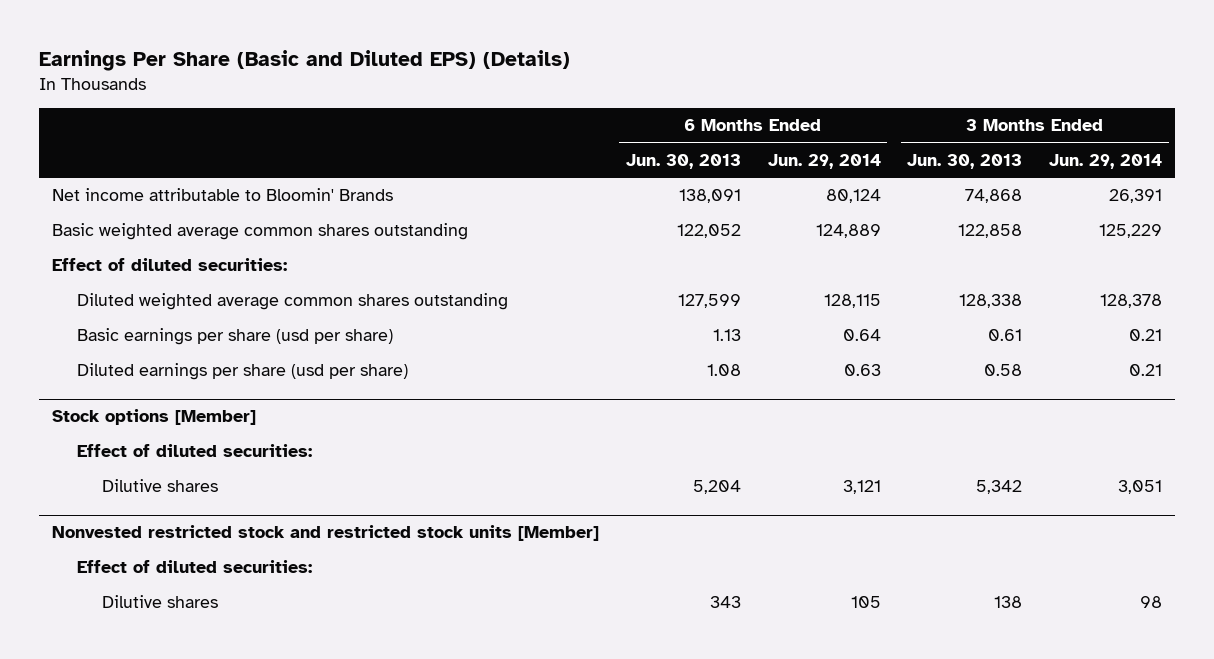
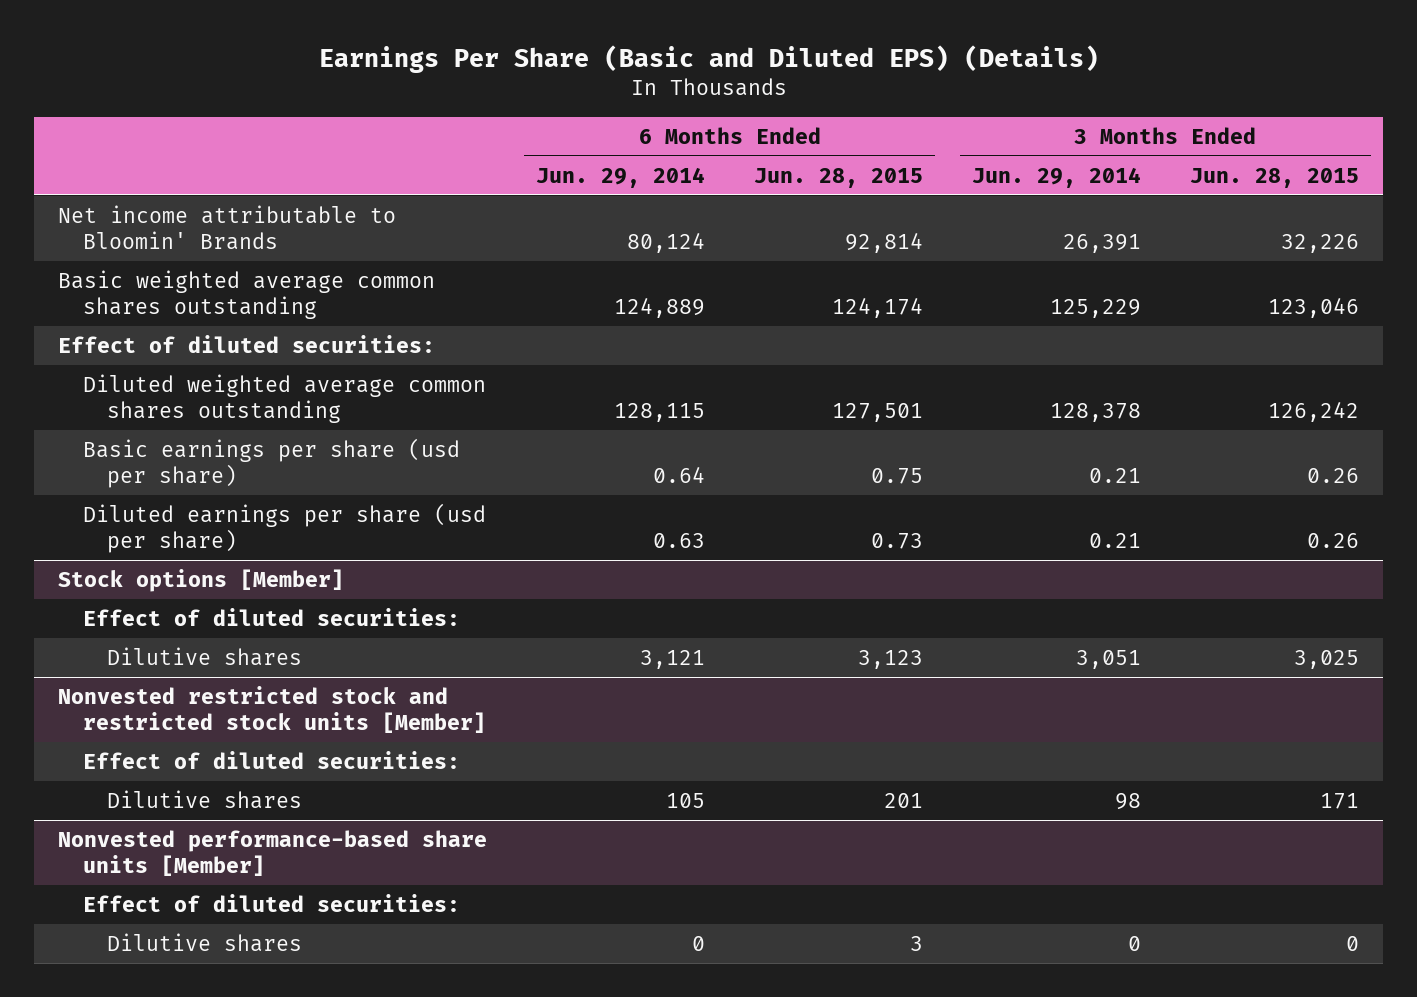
[626,153,742,169] Jun. 30, 2013 -> none
[907,153,1023,169] Jun. 30, 2013 -> none
none -> [754,167,924,188] Jun. 28, 2015
none -> [1189,167,1359,188] Jun. 28, 2015
none -> [58,829,488,876] Nonvested performance-based share units [Member]
none -> [82,893,460,912] Effect of diluted securities:
none -> [106,932,302,952] Dilutive shares

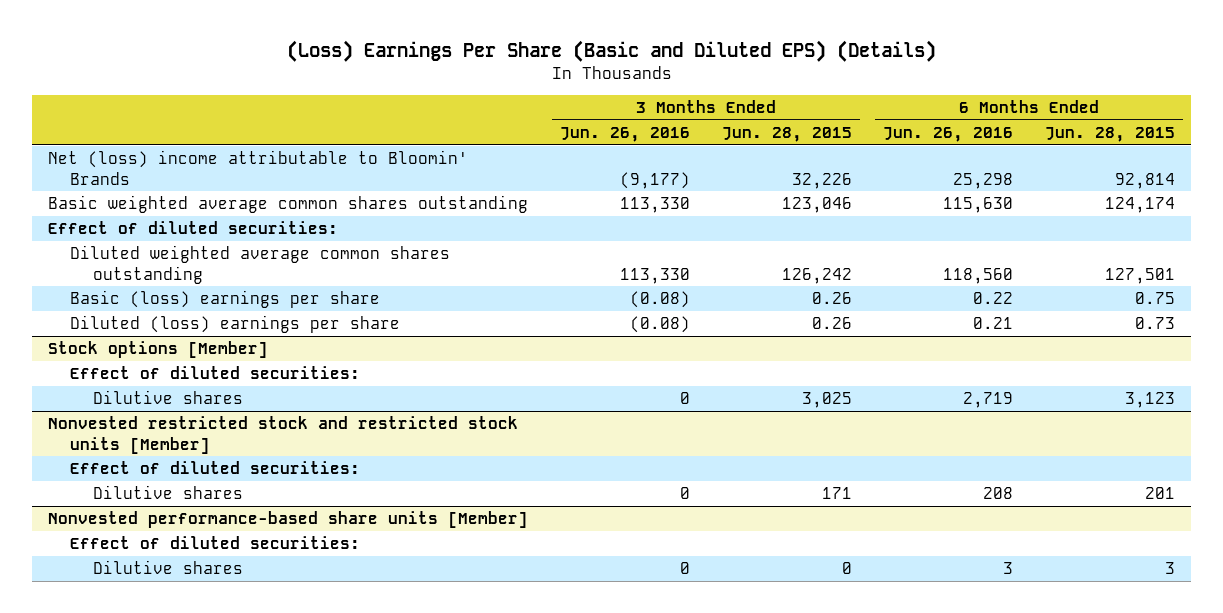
[318,44,1099,73] Earnings Per Share (Basic and Diluted EPS) (Details) -> [286,40,936,63] (Loss) Earnings Per Share (Basic and Diluted EPS) (Details)
[536,166,706,188] Jun. 29, 2014 -> none
[972,166,1142,188] Jun. 29, 2014 -> none
none -> [559,126,690,142] Jun. 26, 2016
none -> [883,126,1014,142] Jun. 26, 2016
[58,204,397,250] Net income attributable to Bloomin' Brands -> [48,149,469,185] Net (loss) income attributable to Bloomin' Brands
[82,437,460,488] Basic earnings per share (usd per share) -> [70,289,381,308] Basic (loss) earnings per share
[82,502,486,553] Diluted earnings per share (usd per share) -> [70,314,401,333] Diluted (loss) earnings per share

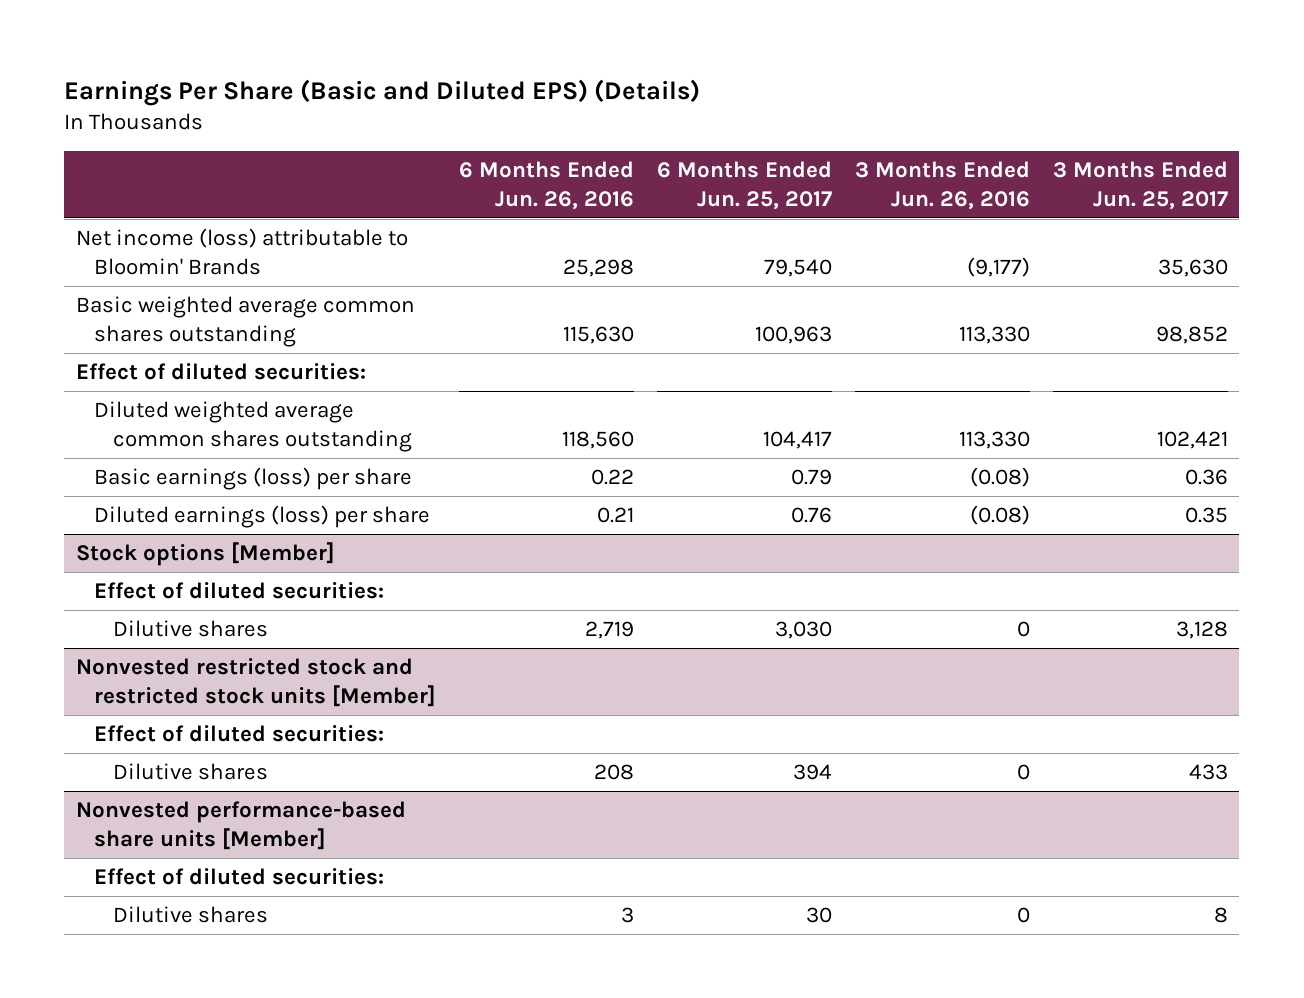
[286,40,936,63] (Loss) Earnings Per Share (Basic and Diluted EPS) (Details) -> [64,78,701,106] Earnings Per Share (Basic and Diluted EPS) (Details)
[721,126,852,142] Jun. 28, 2015 -> none
[1045,126,1176,142] Jun. 28, 2015 -> none
none -> [657,161,833,211] 6 Months Ended Jun. 25, 2017
none -> [1052,161,1228,211] 3 Months Ended Jun. 25, 2017
[48,149,469,185] Net (loss) income attributable to Bloomin' Brands -> [75,227,408,275] Net income (loss) attributable to Bloomin' Brands
[70,289,381,308] Basic (loss) earnings per share -> [94,466,413,490] Basic earnings (loss) per share
[70,314,401,333] Diluted (loss) earnings per share -> [94,504,431,528] Diluted earnings (loss) per share

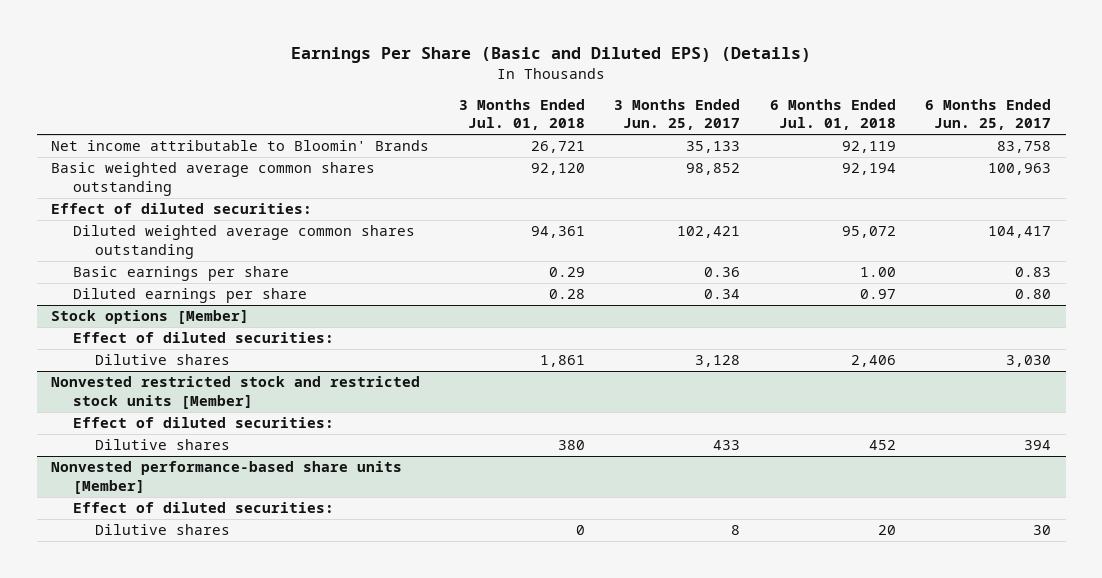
[459,161,635,211] 6 Months Ended Jun. 26, 2016 -> none
[855,161,1031,211] 3 Months Ended Jun. 26, 2016 -> none
none -> [458,98,585,131] 3 Months Ended Jul. 01, 2018
none -> [769,98,896,131] 6 Months Ended Jul. 01, 2018
[75,227,408,275] Net income (loss) attributable to Bloomin' Brands -> [51,140,430,152] Net income attributable to Bloomin' Brands
[764,258,833,277] 79,540 -> [996,141,1051,154] 83,758
[1157,258,1228,277] 35,630 -> [686,141,741,154] 35,133
[94,466,413,490] Basic earnings (loss) per share -> [73,266,290,282] Basic earnings per share
[791,468,833,485] 0.79 -> [1014,267,1051,278] 0.83
[94,504,431,528] Diluted earnings (loss) per share -> [73,288,308,304] Diluted earnings per share
[791,506,833,523] 0.76 -> [1014,289,1051,300] 0.80
[1184,506,1228,523] 0.35 -> [704,289,741,300] 0.34

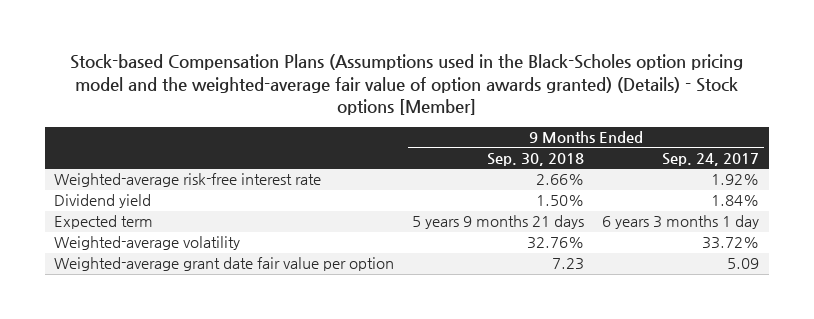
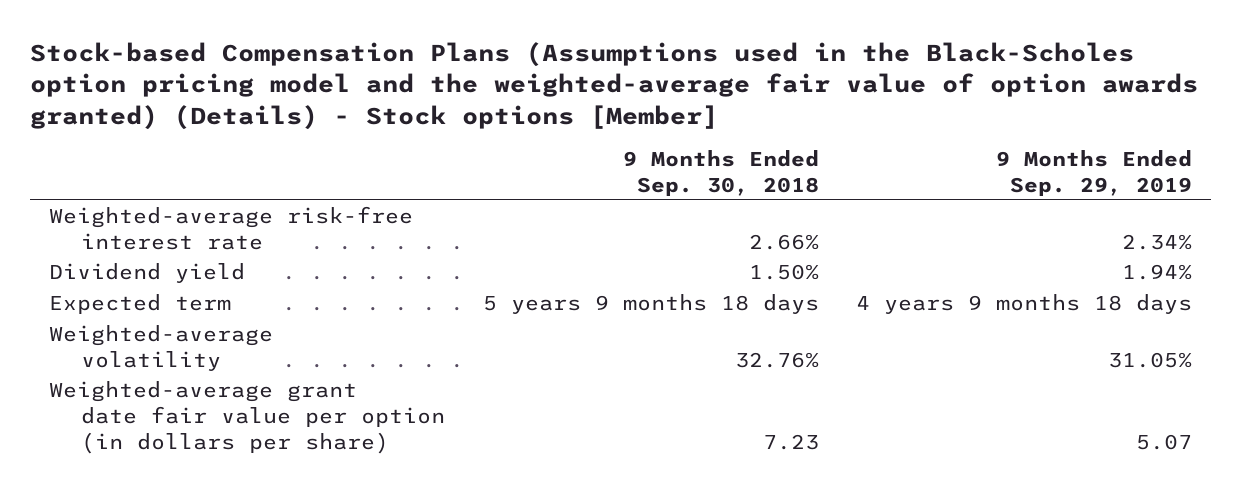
[662,152,760,166] Sep. 24, 2017 -> none
none -> [996,149,1193,196] 9 Months Ended Sep. 29, 2019
[412,215,585,230] 5 years 9 months 21 days -> [482,294,819,315] 5 years 9 months 18 days
[54,257,395,272] Weighted-average grant date fair value per option -> [49,381,445,454] Weighted-average grant date fair value per option (in dollars per share)

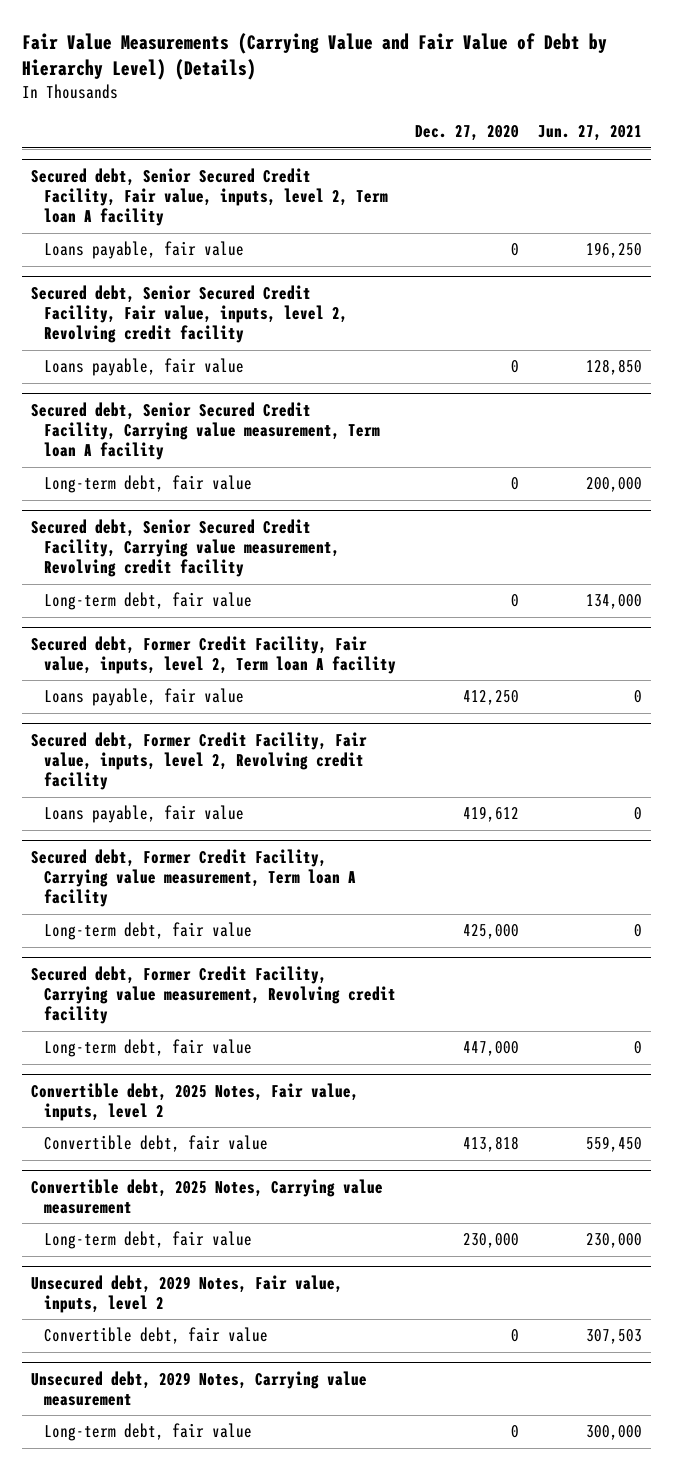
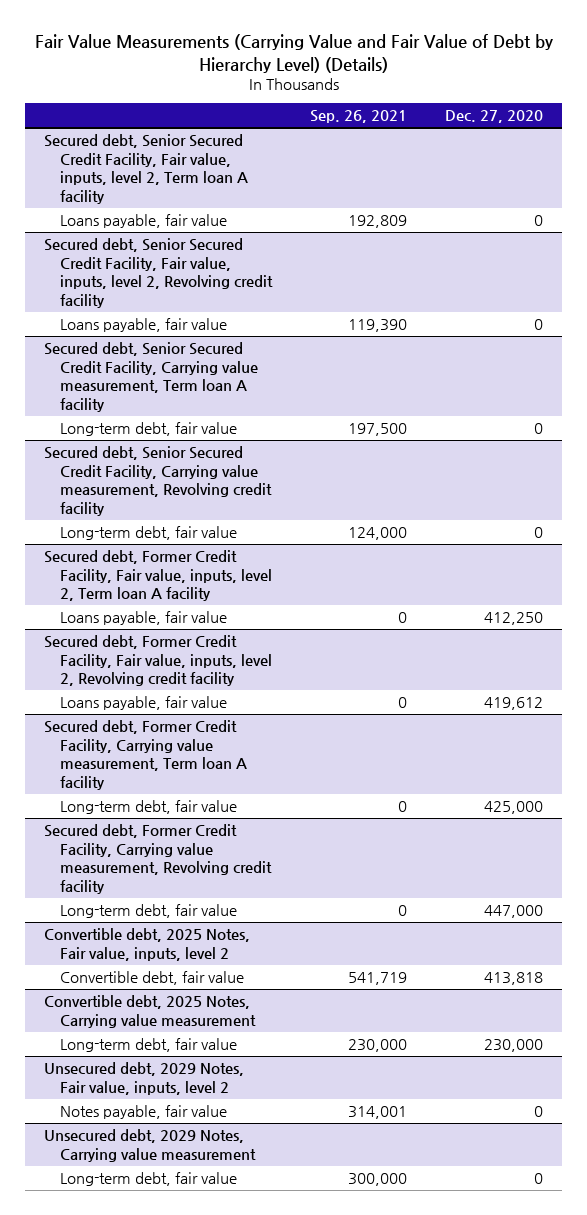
[537,125,642,142] Jun. 27, 2021 -> none
none -> [310,110,408,124] Sep. 26, 2021
[44,1327,269,1345] Convertible debt, fair value -> none
none -> [60,1104,228,1119] Notes payable, fair value

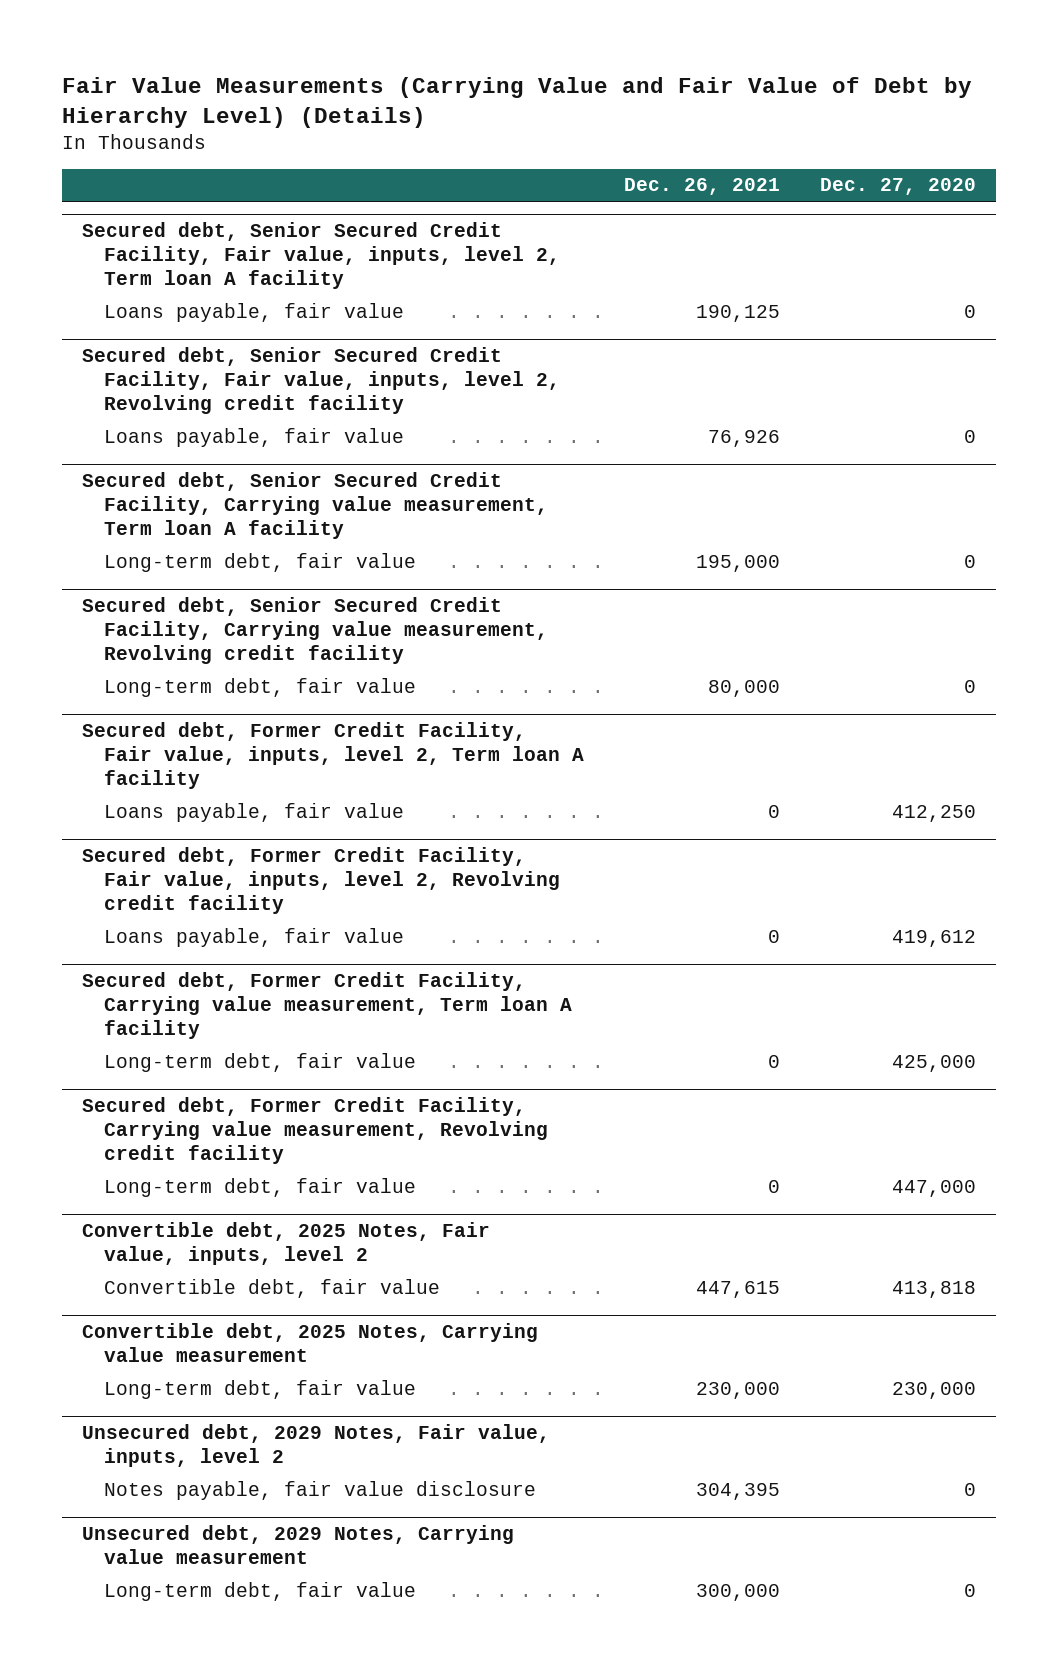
[310,110,408,124] Sep. 26, 2021 -> none
none -> [623,178,780,196] Dec. 26, 2021
[60,1104,228,1119] Notes payable, fair value -> [103,1480,536,1500] Notes payable, fair value disclosure

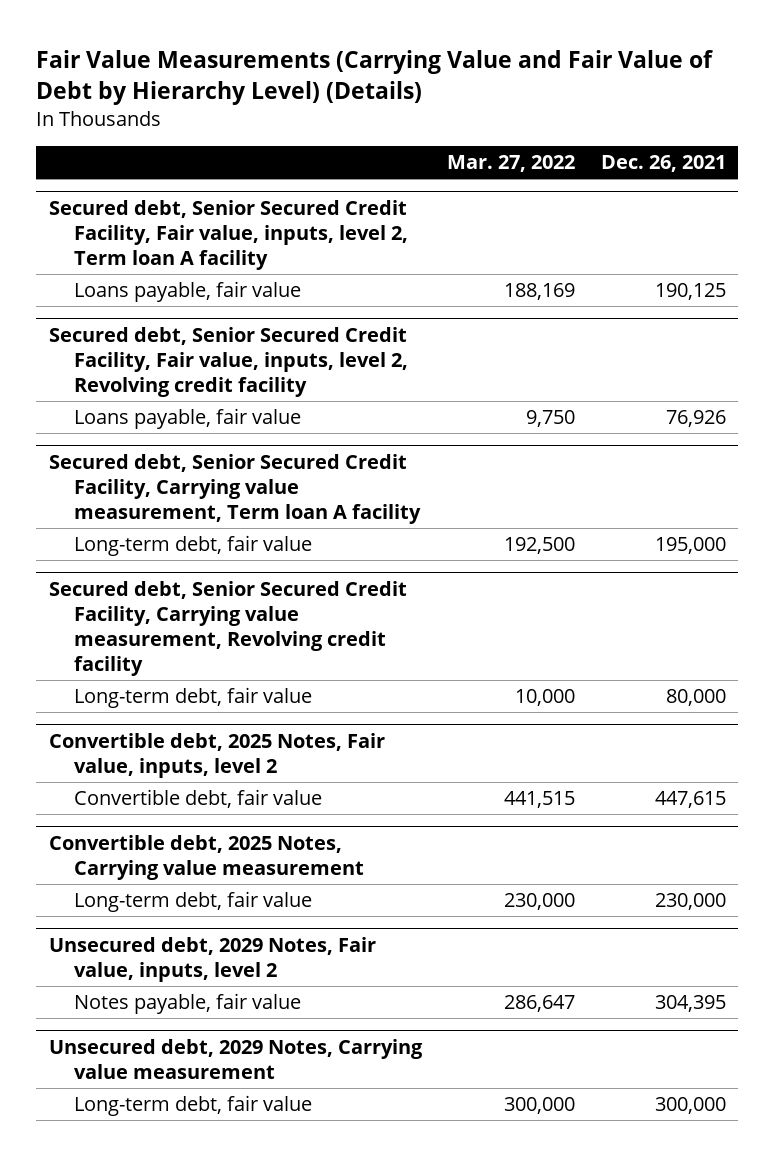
[819,178,976,196] Dec. 27, 2020 -> none
none -> [447,155,576,173] Mar. 27, 2022
[82,721,584,790] Secured debt, Former Credit Facility, Fair value, inputs, level 2, Term loan A facility -> none
[103,802,404,822] Loans payable, fair value -> none
[82,846,560,915] Secured debt, Former Credit Facility, Fair value, inputs, level 2, Revolving credit facility -> none
[103,927,404,947] Loans payable, fair value -> none
[82,971,572,1040] Secured debt, Former Credit Facility, Carrying value measurement, Term loan A facility -> none
[103,1052,416,1072] Long-term debt, fair value -> none
[82,1096,548,1165] Secured debt, Former Credit Facility, Carrying value measurement, Revolving credit facility -> none
[103,1177,416,1197] Long-term debt, fair value -> none
[103,1480,536,1500] Notes payable, fair value disclosure -> [73,993,301,1015] Notes payable, fair value

